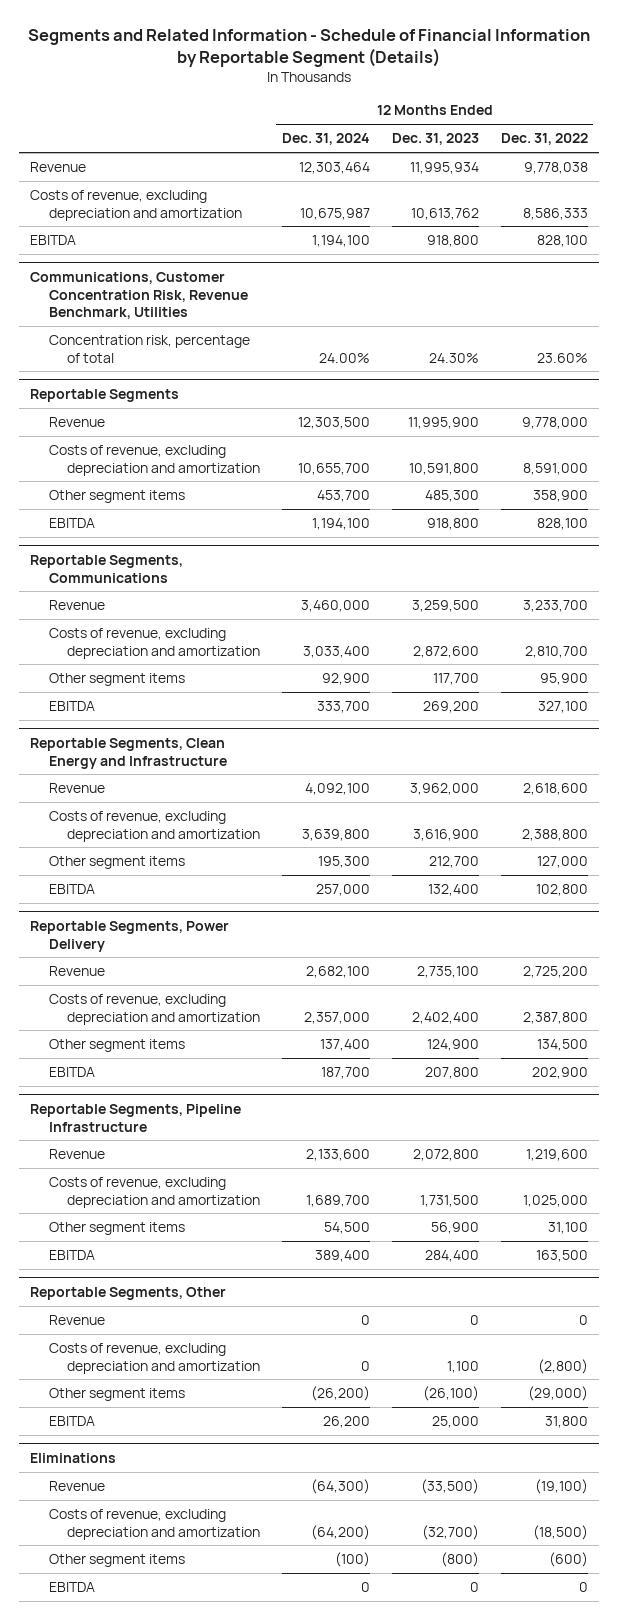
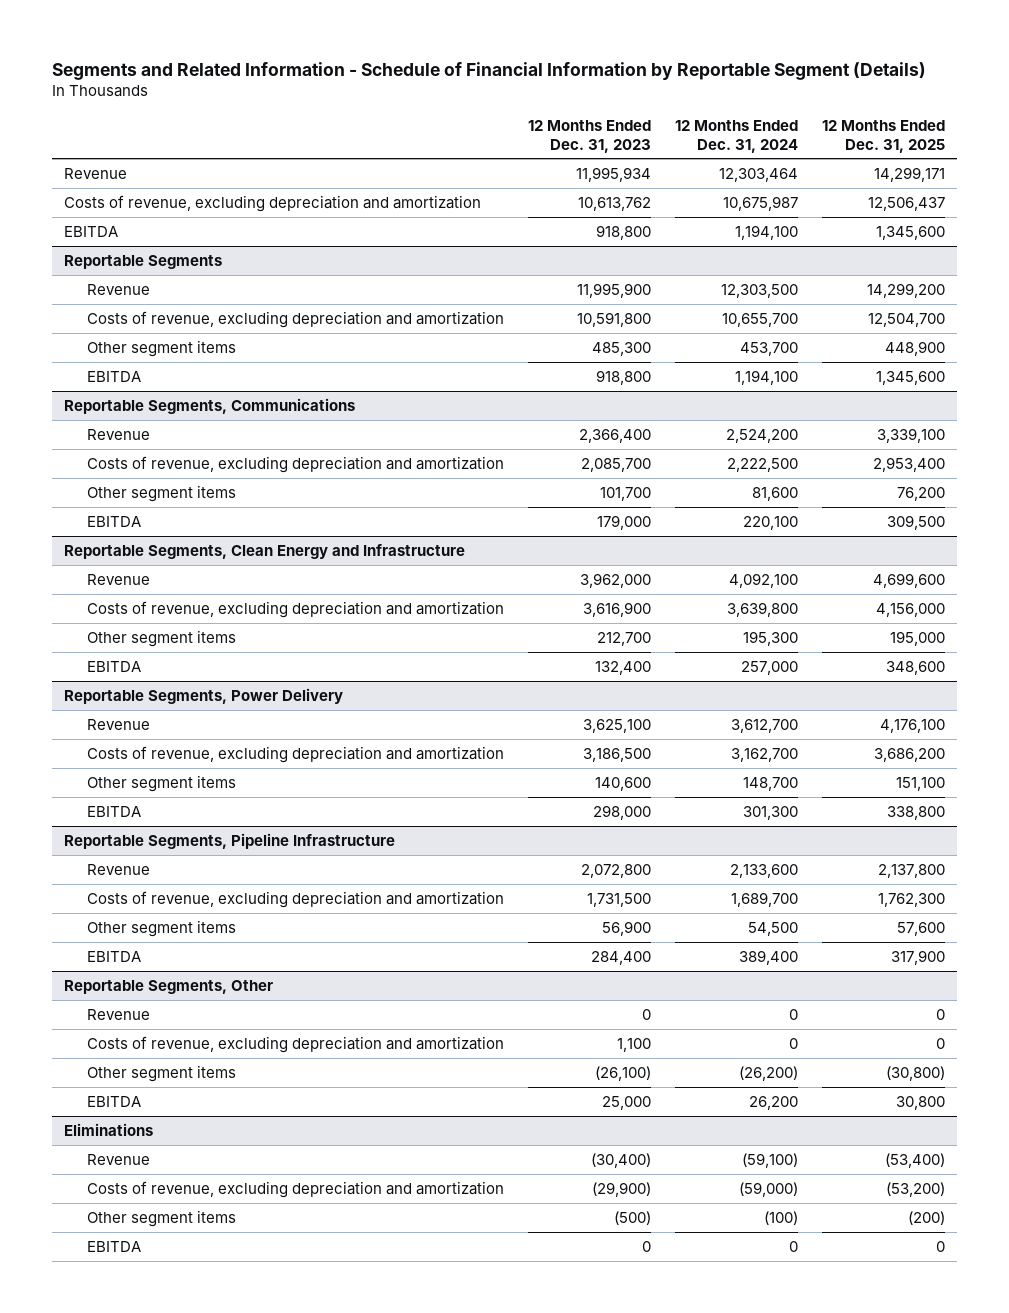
[500,133,588,146] Dec. 31, 2022 -> none
none -> [821,120,945,153] 12 Months Ended Dec. 31, 2025
[30,271,248,320] Communications, Customer Concentration Risk, Revenue Benchmark, Utilities -> none
[48,335,250,363] Concentration risk, percentage of total -> none
[300,600,370,613] 3,460,000 -> [725,428,798,443] 2,524,200
[411,600,479,613] 3,259,500 -> [579,428,652,443] 2,366,400
[302,645,370,658] 3,033,400 -> [726,457,798,472] 2,222,500
[412,645,479,658] 2,872,600 -> [581,457,652,472] 2,085,700
[321,673,370,686] 92,900 -> [751,486,798,501] 81,600
[432,673,479,686] 117,700 -> [600,486,652,501] 101,700
[316,701,370,714] 333,700 -> [742,515,798,530] 220,100
[422,701,479,714] 269,200 -> [597,514,652,530] 179,000
[305,966,370,979] 2,682,100 -> [730,718,798,733] 3,612,700
[416,966,479,979] 2,735,100 -> [583,718,652,733] 3,625,100
[303,1011,370,1024] 2,357,000 -> [730,747,798,762] 3,162,700
[411,1011,479,1024] 2,402,400 -> [583,747,652,762] 3,186,500
[319,1039,370,1052] 137,400 -> [742,776,798,791] 148,700
[426,1039,479,1052] 124,900 -> [595,776,652,791] 140,600
[320,1067,370,1080] 187,700 -> [742,805,798,820] 301,300
[424,1067,479,1080] 207,800 -> [593,804,652,820] 298,000
[310,1479,370,1495] (64,300) -> [741,1152,798,1168] (59,100)
[420,1479,479,1495] (33,500) -> [591,1152,652,1168] (30,400)
[310,1524,370,1540] (64,200) -> [738,1181,798,1197] (59,000)
[421,1524,479,1540] (32,700) -> [592,1181,652,1197] (29,900)
[440,1552,479,1568] (800) -> [614,1210,652,1225] (500)

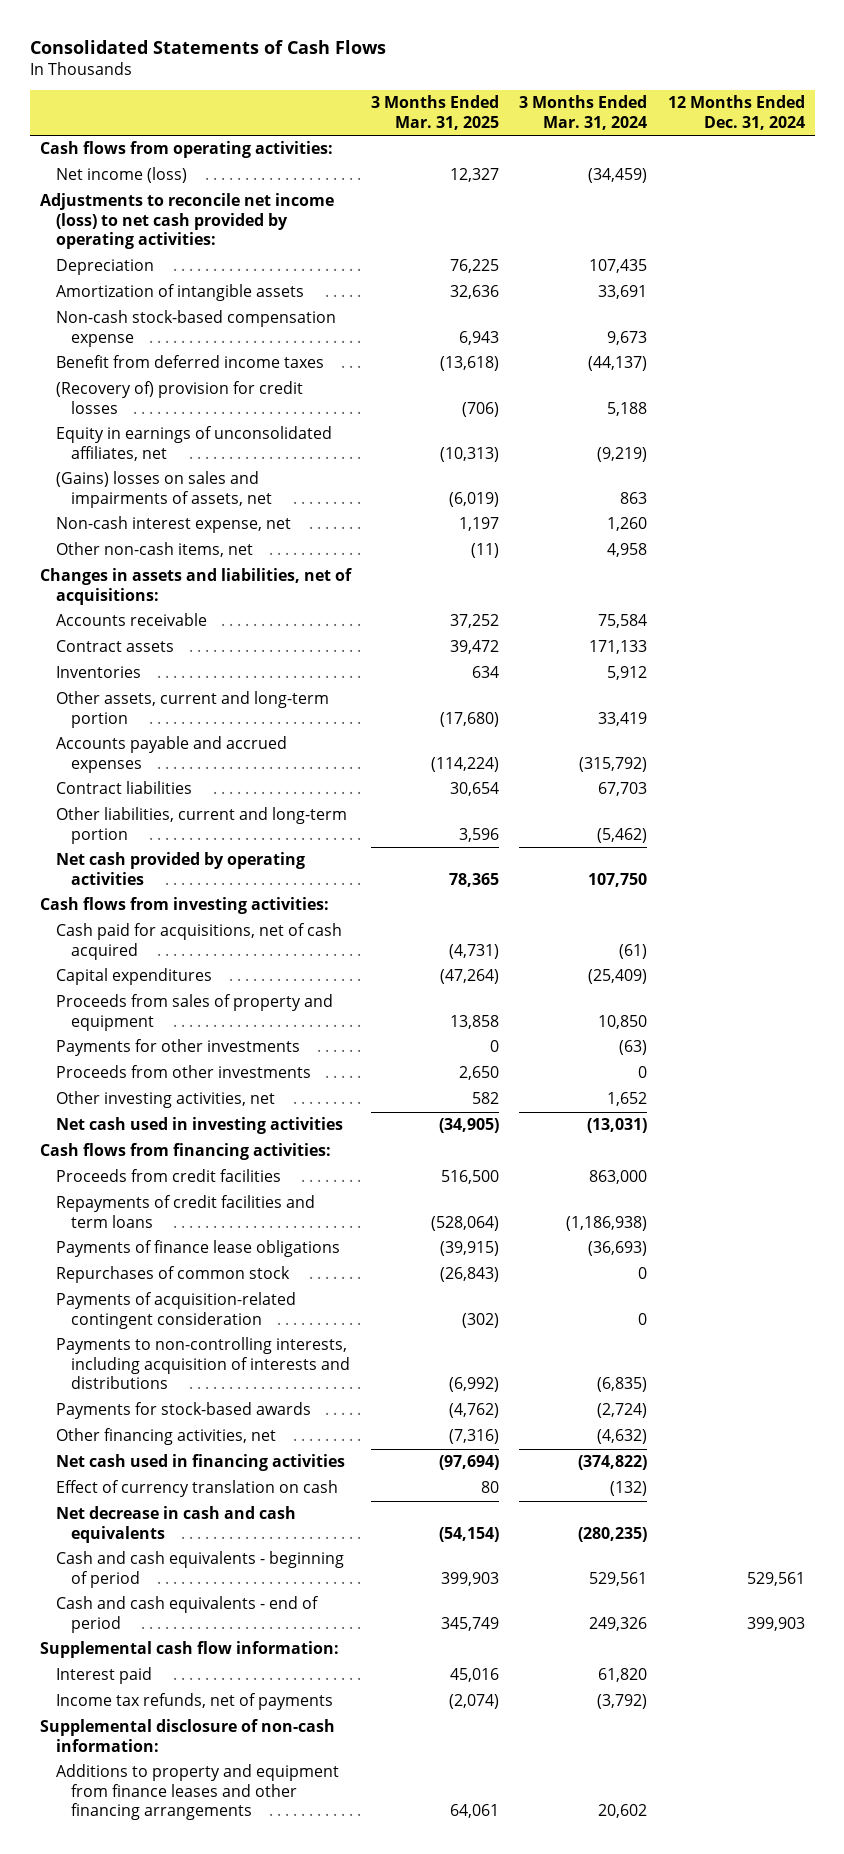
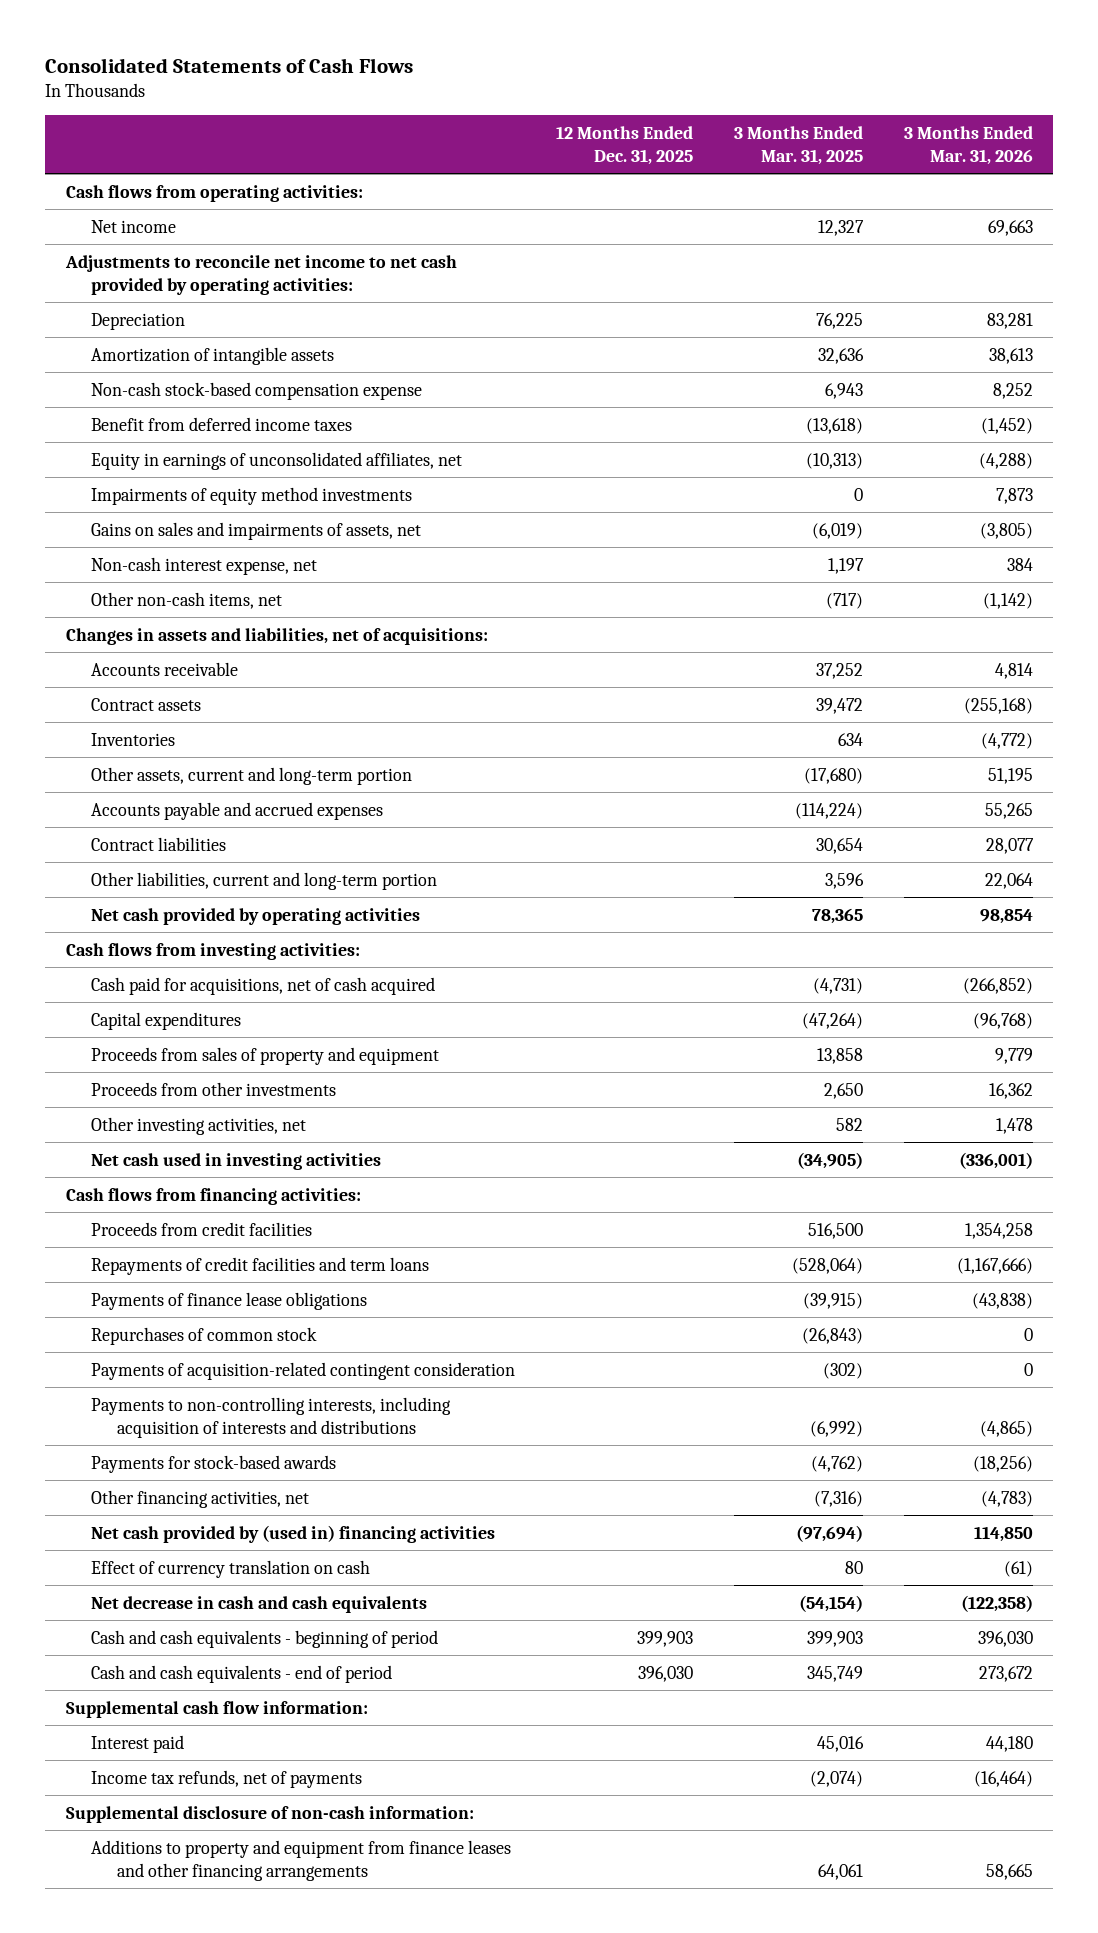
[519,95,648,130] 3 Months Ended Mar. 31, 2024 -> none
[667,95,805,130] 12 Months Ended Dec. 31, 2024 -> none
none -> [556,125,694,165] 12 Months Ended Dec. 31, 2025
none -> [903,125,1033,165] 3 Months Ended Mar. 31, 2026
[55,167,187,184] Net income (loss) -> [91,219,177,233] Net income
[39,193,334,250] Adjustments to reconcile net income (loss) to net cash provided by operating activities: -> [64,254,457,295] Adjustments to reconcile net income to net cash provided by operating activities:
[55,381,303,414] (Recovery of) provision for credit losses -> none
none -> [91,486,413,505] Impairments of equity method investments
[55,471,273,508] (Gains) losses on sales and impairments of assets, net -> [91,521,422,540] Gains on sales and impairments of assets, net
[470,543,499,559] (11) -> [826,592,864,609] (717)
[55,1039,300,1057] Payments for other investments -> none
[55,1454,345,1472] Net cash used in financing activities -> [91,1524,496,1543] Net cash provided by (used in) financing activities

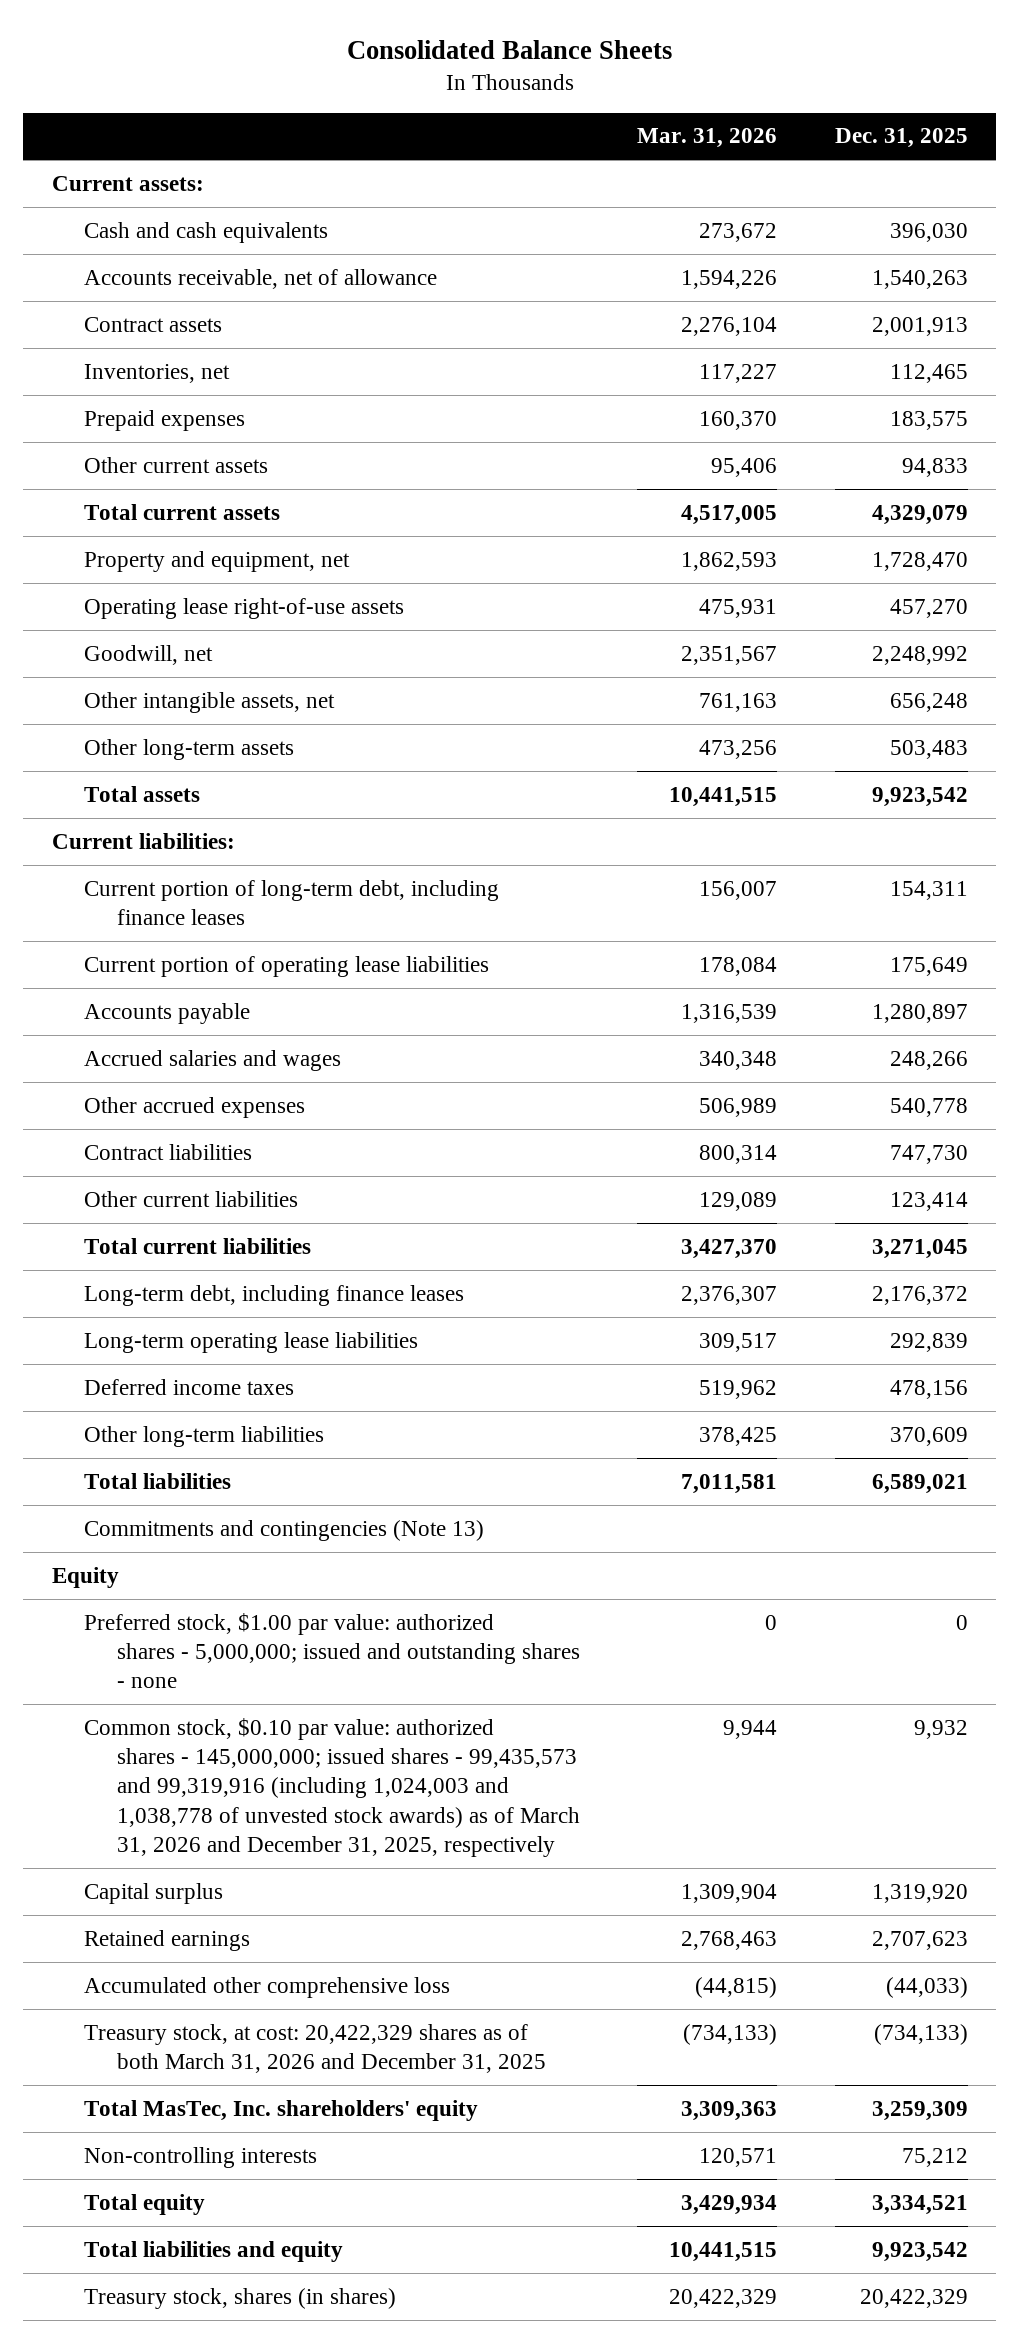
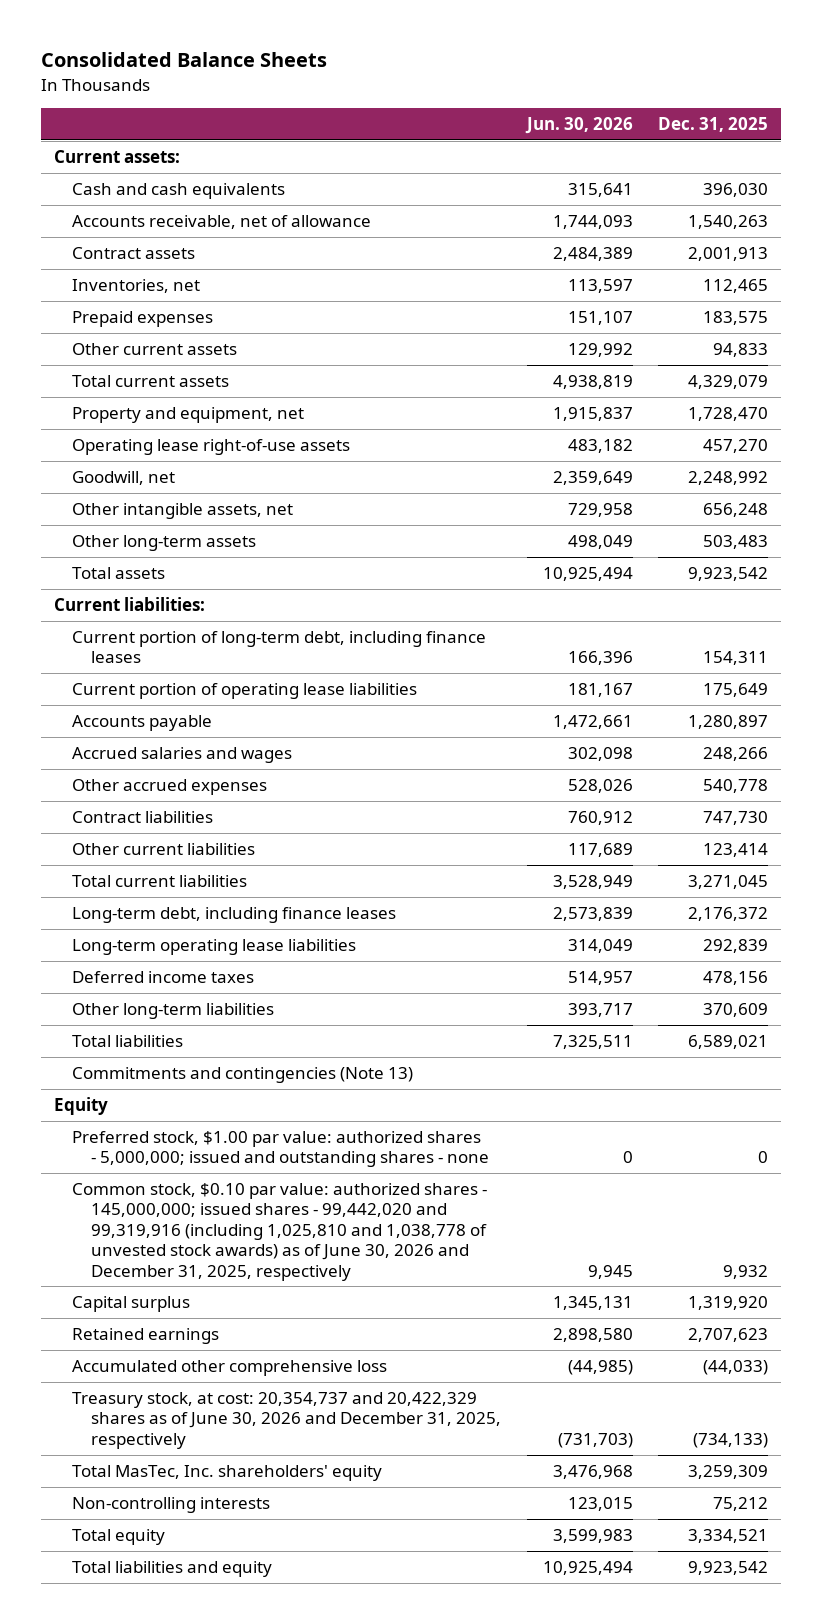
[637,128,778,149] Mar. 31, 2026 -> none
none -> [524,117,633,135] Jun. 30, 2026
[84,1717,580,1857] Common stock, $0.10 par value: authorized shares - 145,000,000; issued shares - 99,435,573 and 99,319,916 (including 1,024,003 and 1,038,778 of unvested stock awards) as of March 31, 2026 and December 31, 2025, respectively -> [72,1183,488,1281] Common stock, $0.10 par value: authorized shares - 145,000,000; issued shares - 99,442,020 and 99,319,916 (including 1,025,810 and 1,038,778 of unvested stock awards) as of June 30, 2026 and December 31, 2025, respectively
[84,2023,546,2074] Treasury stock, at cost: 20,422,329 shares as of both March 31, 2026 and December 31, 2025 -> [72,1392,501,1449] Treasury stock, at cost: 20,354,737 and 20,422,329 shares as of June 30, 2026 and December 31, 2025, respectively
[84,2287,397,2309] Treasury stock, shares (in shares) -> none

